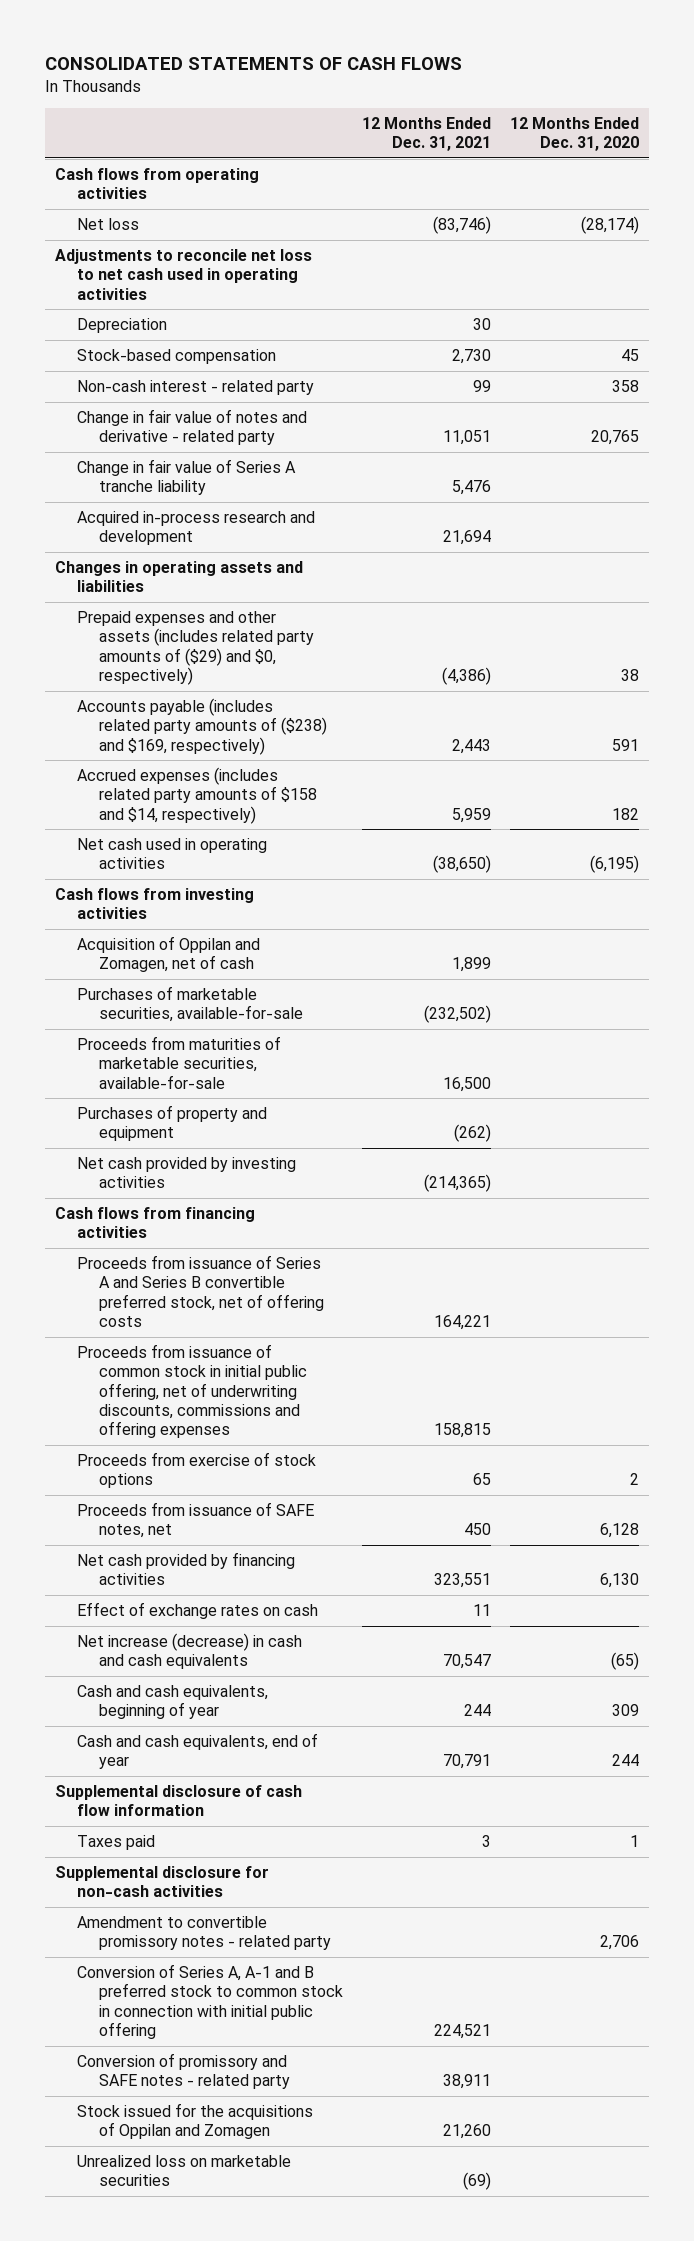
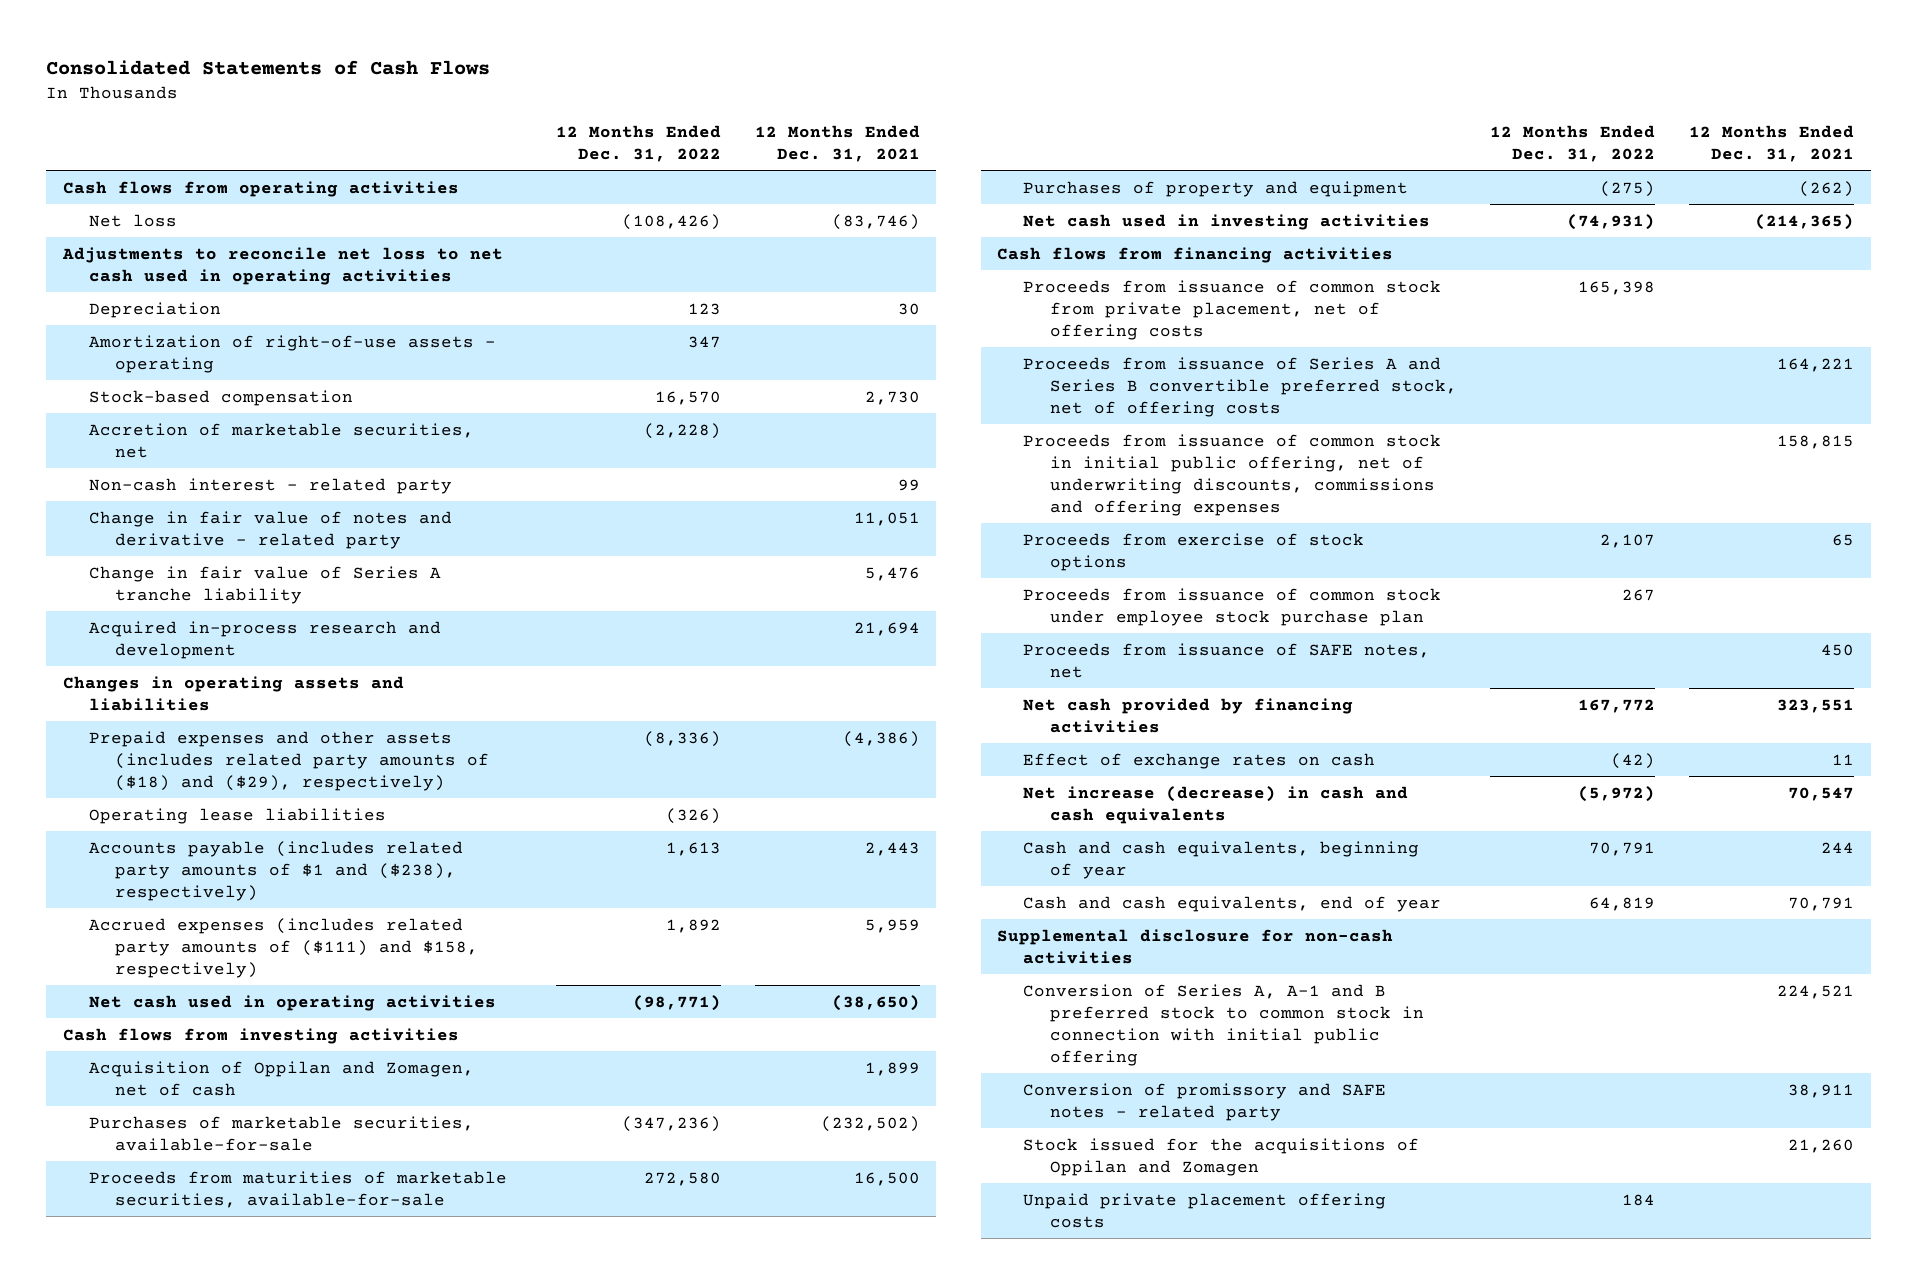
[45,56,463,70] CONSOLIDATED STATEMENTS OF CASH FLOWS -> [46,59,491,75] Consolidated Statements of Cash Flows
[510,116,640,152] 12 Months Ended Dec. 31, 2020 -> none
none -> [556,124,722,162] 12 Months Ended Dec. 31, 2022
none -> [89,334,497,373] Amortization of right-of-use assets - operating
none -> [89,422,475,458] Accretion of marketable securities, net
[76,611,315,685] Prepaid expenses and other assets (includes related party amounts of ($29) and $0, respectively) -> [89,730,490,791] Prepaid expenses and other assets (includes related party amounts of ($18) and ($29), respectively)
none -> [89,807,387,824] Operating lease liabilities
[76,698,328,755] Accounts payable (includes related party amounts of ($238) and $169, respectively) -> [89,840,464,901] Accounts payable (includes related party amounts of $1 and ($238), respectively)
[76,767,318,824] Accrued expenses (includes related party amounts of $158 and $14, respectively) -> [89,917,479,978] Accrued expenses (includes related party amounts of ($111) and $158, respectively)
[76,1157,296,1189] Net cash provided by investing activities -> [1023,213,1431,230] Net cash used in investing activities
none -> [1023,279,1442,340] Proceeds from issuance of common stock from private placement, net of offering costs
none -> [1023,587,1442,626] Proceeds from issuance of common stock under employee stock purchase plan
[54,1785,302,1817] Supplemental disclosure of cash flow information -> none
[76,1835,155,1851] Taxes paid -> none
[76,1916,332,1951] Amendment to convertible promissory notes - related party -> none
[76,2155,291,2187] Unrealized loss on marketable securities -> none
none -> [1023,1192,1387,1228] Unpaid private placement offering costs

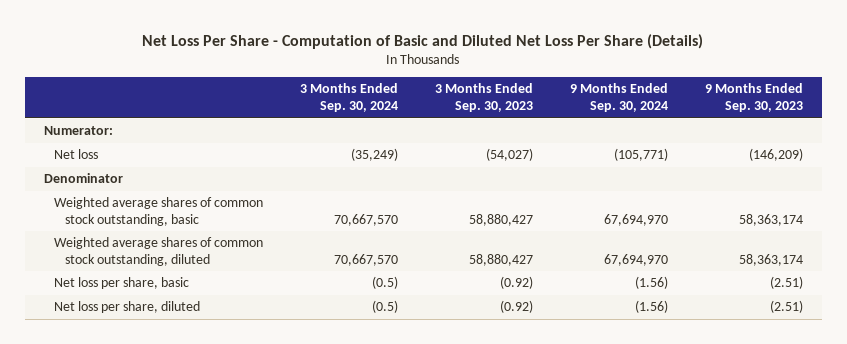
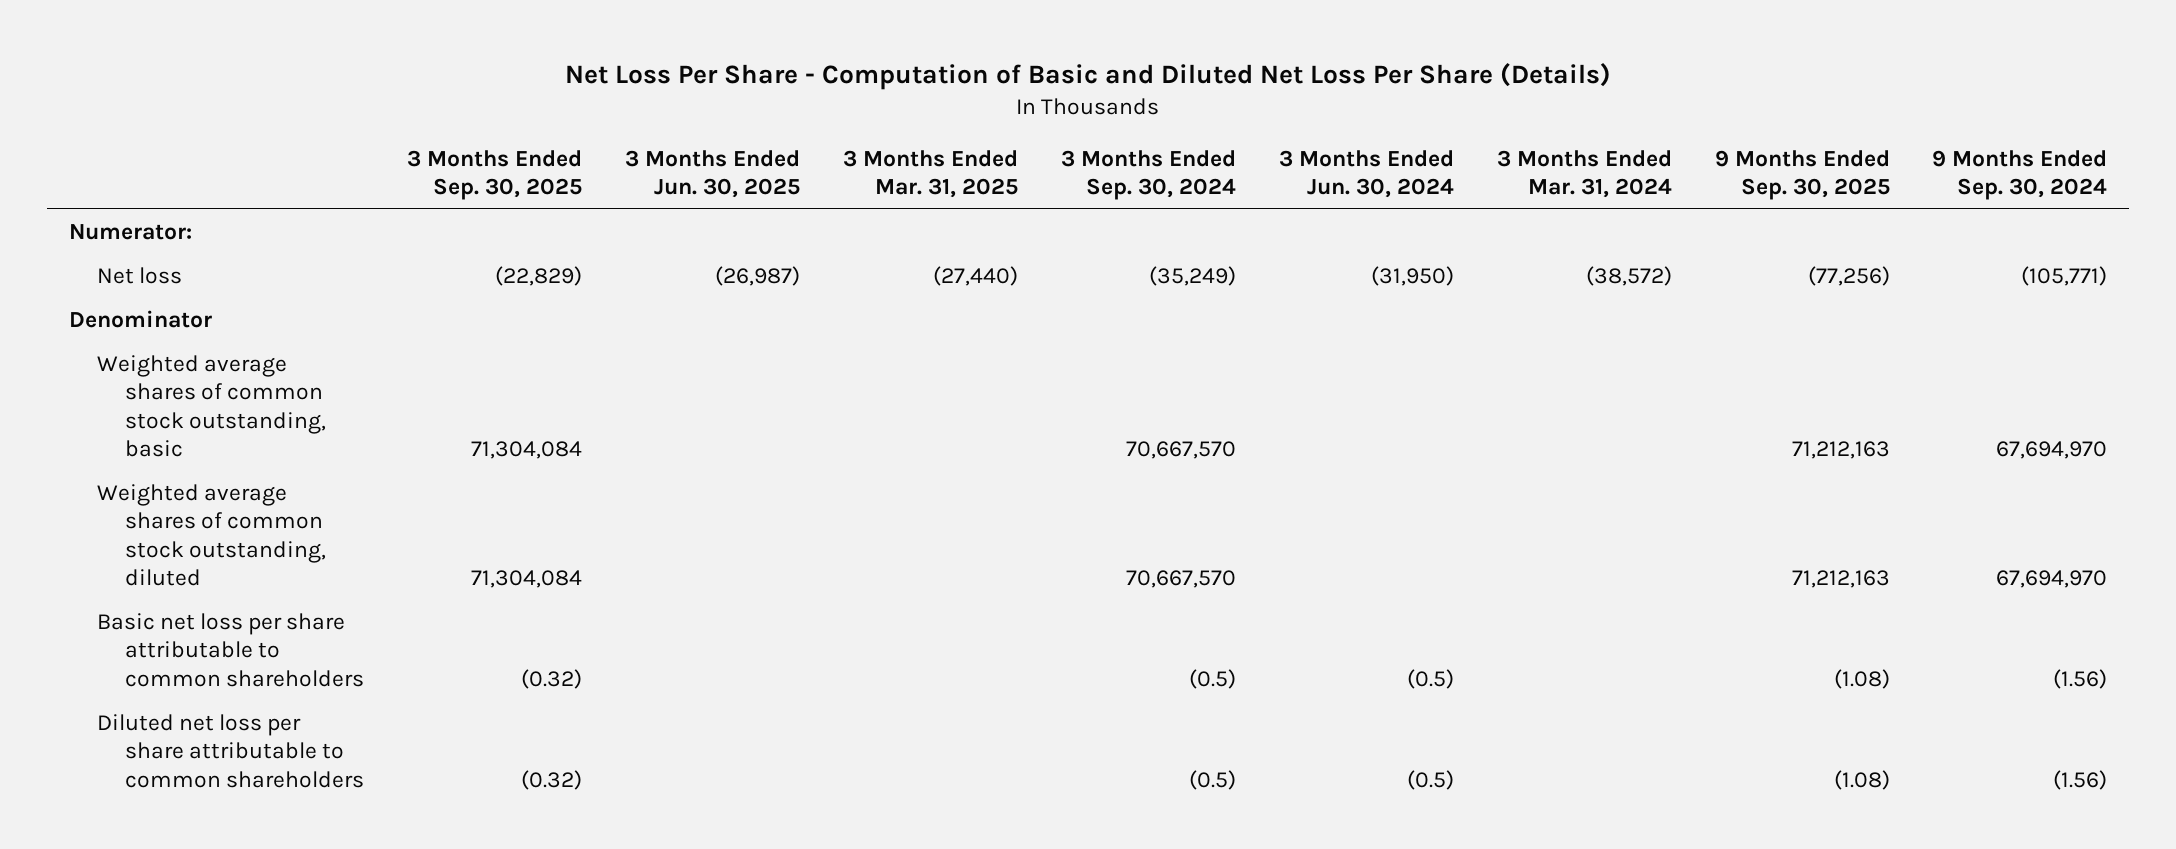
[435,83,534,113] 3 Months Ended Sep. 30, 2023 -> none
[705,83,804,113] 9 Months Ended Sep. 30, 2023 -> none
none -> [406,149,582,200] 3 Months Ended Sep. 30, 2025
none -> [624,149,800,198] 3 Months Ended Jun. 30, 2025
none -> [842,149,1018,198] 3 Months Ended Mar. 31, 2025
none -> [1278,149,1454,198] 3 Months Ended Jun. 30, 2024
none -> [1496,149,1672,198] 3 Months Ended Mar. 31, 2024
none -> [1714,149,1890,200] 9 Months Ended Sep. 30, 2025
[54,277,190,290] Net loss per share, basic -> [96,613,364,687] Basic net loss per share attributable to common shareholders
[54,301,201,314] Net loss per share, diluted -> [96,714,364,788] Diluted net loss per share attributable to common shareholders

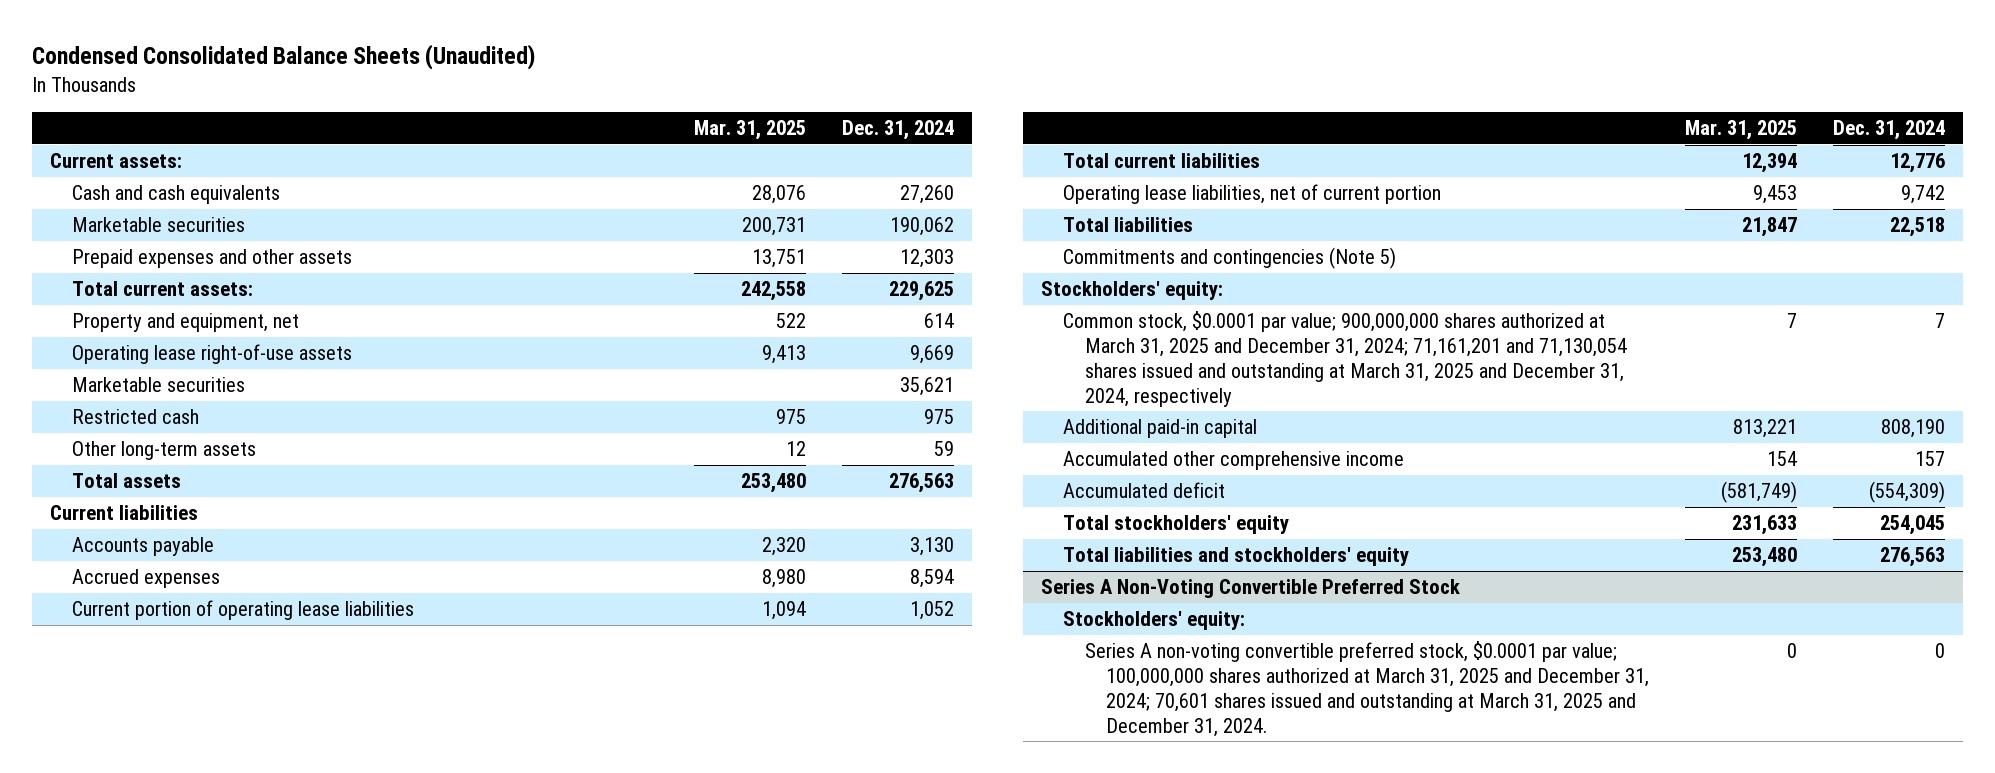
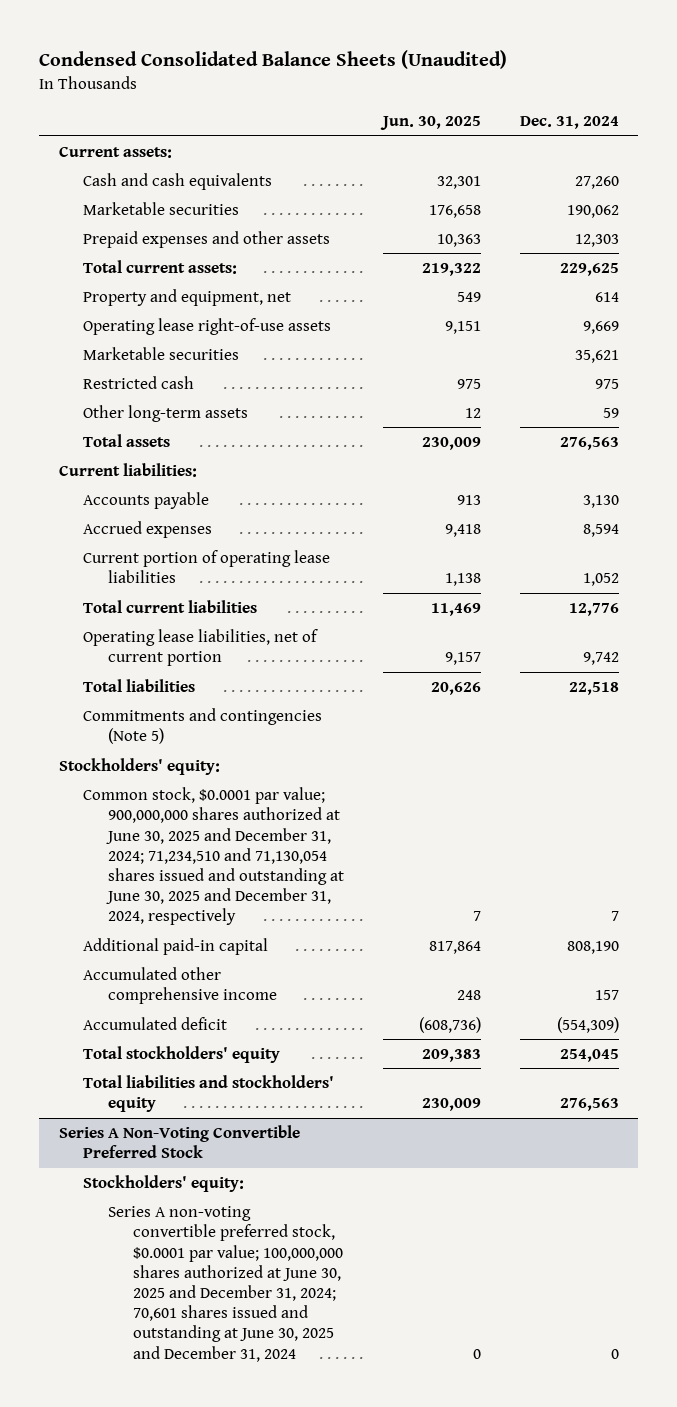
[693,120,806,141] Mar. 31, 2025 -> none
none -> [379,116,481,131] Jun. 30, 2025
[49,505,198,521] Current liabilities -> [58,463,197,478] Current liabilities:
[1062,311,1627,407] Common stock, $0.0001 par value; 900,000,000 shares authorized at March 31, 2025 and December 31, 2024; 71,161,201 and 71,130,054 shares issued and outstanding at March 31, 2025 and December 31, 2024, respectively -> [83,787,345,926] Common stock, $0.0001 par value; 900,000,000 shares authorized at June 30, 2025 and December 31, 2024; 71,234,510 and 71,130,054 shares issued and outstanding at June 30, 2025 and December 31, 2024, respectively
[1084,641,1650,737] Series A non-voting convertible preferred stock, $0.0001 par value; 100,000,000 shares authorized at March 31, 2025 and December 31, 2024; 70,601 shares issued and outstanding at March 31, 2025 and December 31, 2024. -> [108,1206,343,1362] Series A non-voting convertible preferred stock, $0.0001 par value; 100,000,000 shares authorized at June 30, 2025 and December 31, 2024; 70,601 shares issued and outstanding at June 30, 2025 and December 31, 2024

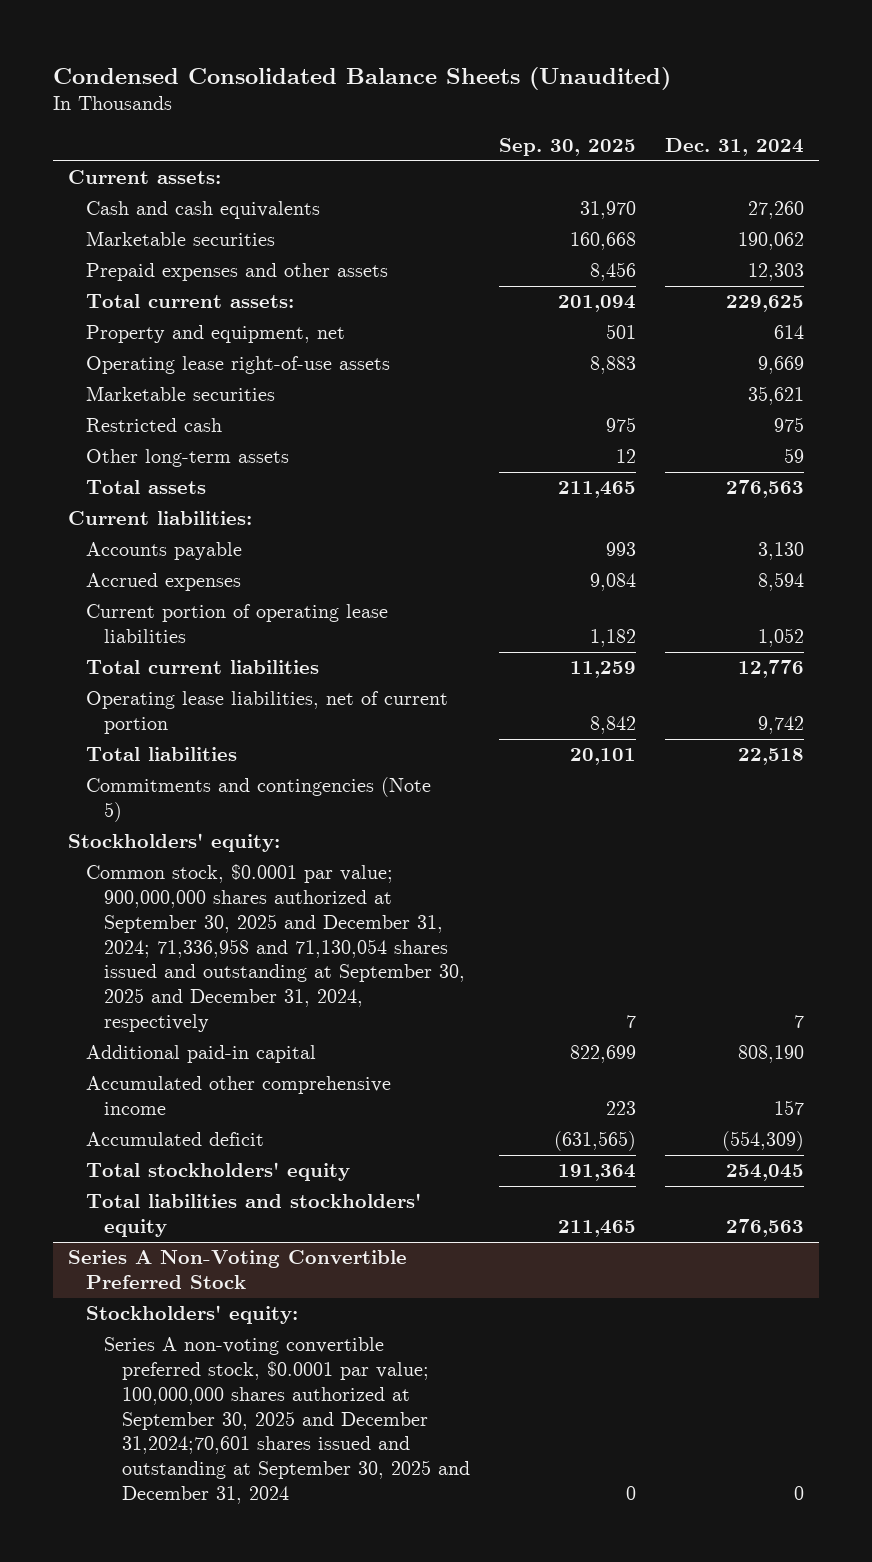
[379,116,481,131] Jun. 30, 2025 -> none
none -> [499,138,637,157] Sep. 30, 2025
[83,787,345,926] Common stock, $0.0001 par value; 900,000,000 shares authorized at June 30, 2025 and December 31, 2024; 71,234,510 and 71,130,054 shares issued and outstanding at June 30, 2025 and December 31, 2024, respectively -> [86,864,466,1033] Common stock, $0.0001 par value; 900,000,000 shares authorized at September 30, 2025 and December 31, 2024; 71,336,958 and 71,130,054 shares issued and outstanding at September 30, 2025 and December 31, 2024, respectively
[108,1206,343,1362] Series A non-voting convertible preferred stock, $0.0001 par value; 100,000,000 shares authorized at June 30, 2025 and December 31, 2024; 70,601 shares issued and outstanding at June 30, 2025 and December 31, 2024 -> [104,1337,471,1505] Series A non-voting convertible preferred stock, $0.0001 par value; 100,000,000 shares authorized at September 30, 2025 and December 31,2024;70,601 shares issued and outstanding at September 30, 2025 and December 31, 2024

